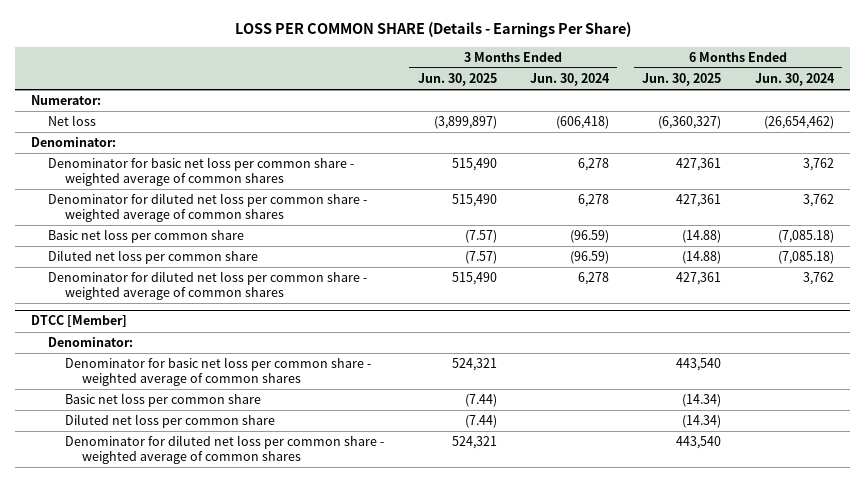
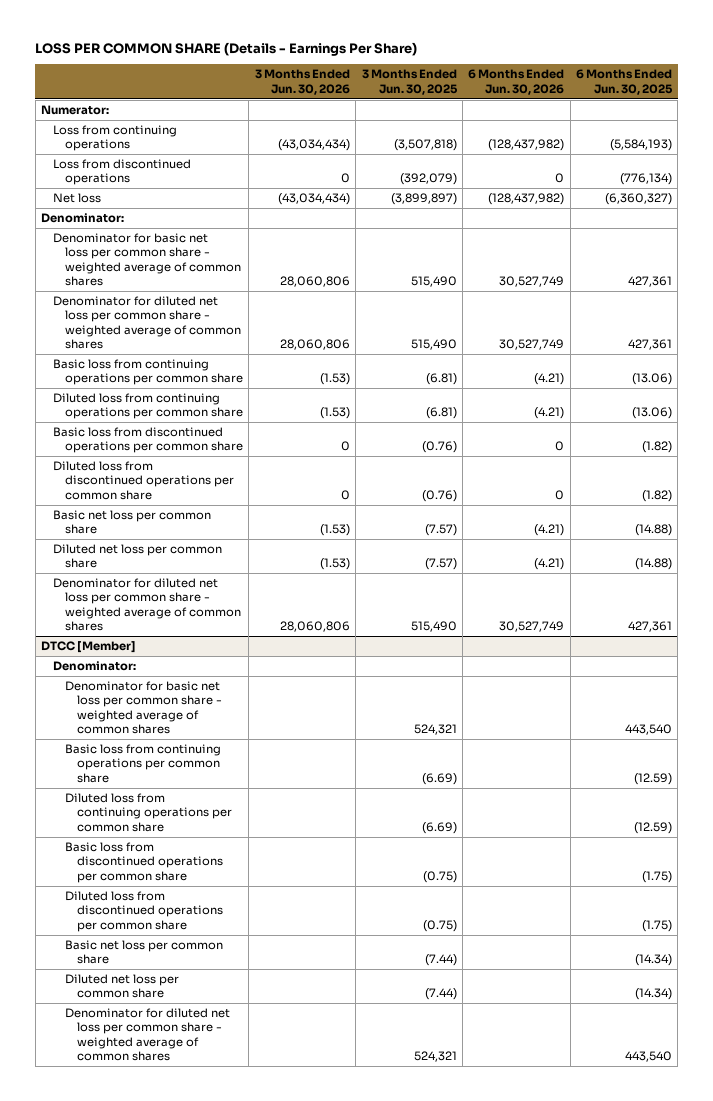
[529,73,610,87] Jun. 30, 2024 -> none
[754,73,835,87] Jun. 30, 2024 -> none
none -> [254,69,350,95] 3 Months Ended Jun. 30, 2026
none -> [468,69,565,95] 6 Months Ended Jun. 30, 2026
none -> [52,125,177,152] Loss from continuing operations
none -> [52,159,191,186] Loss from discontinued operations
none -> [52,359,244,386] Basic loss from continuing operations per common share
none -> [52,393,244,420] Diluted loss from continuing operations per common share
none -> [52,427,244,454] Basic loss from discontinued operations per common share
none -> [52,461,235,500] Diluted loss from discontinued operations per common share
none -> [65,744,222,783] Basic loss from continuing operations per common share
none -> [65,793,233,832] Diluted loss from continuing operations per common share
none -> [65,842,224,883] Basic loss from discontinued operations per common share
none -> [65,891,224,932] Diluted loss from discontinued operations per common share

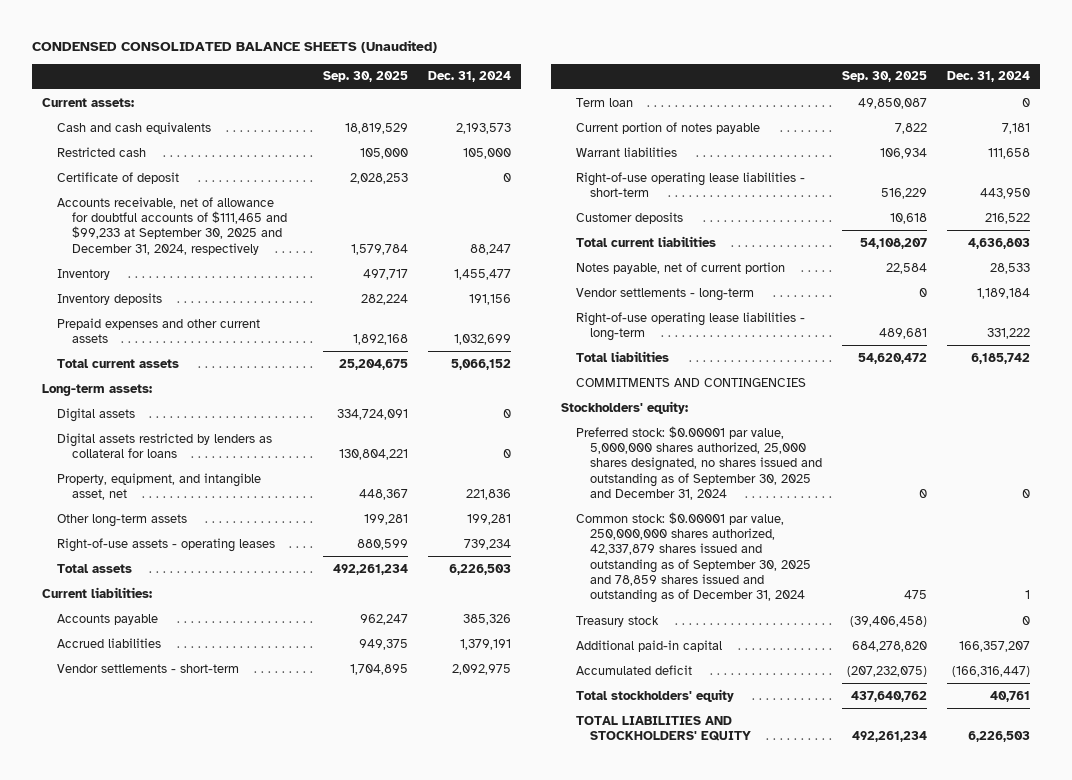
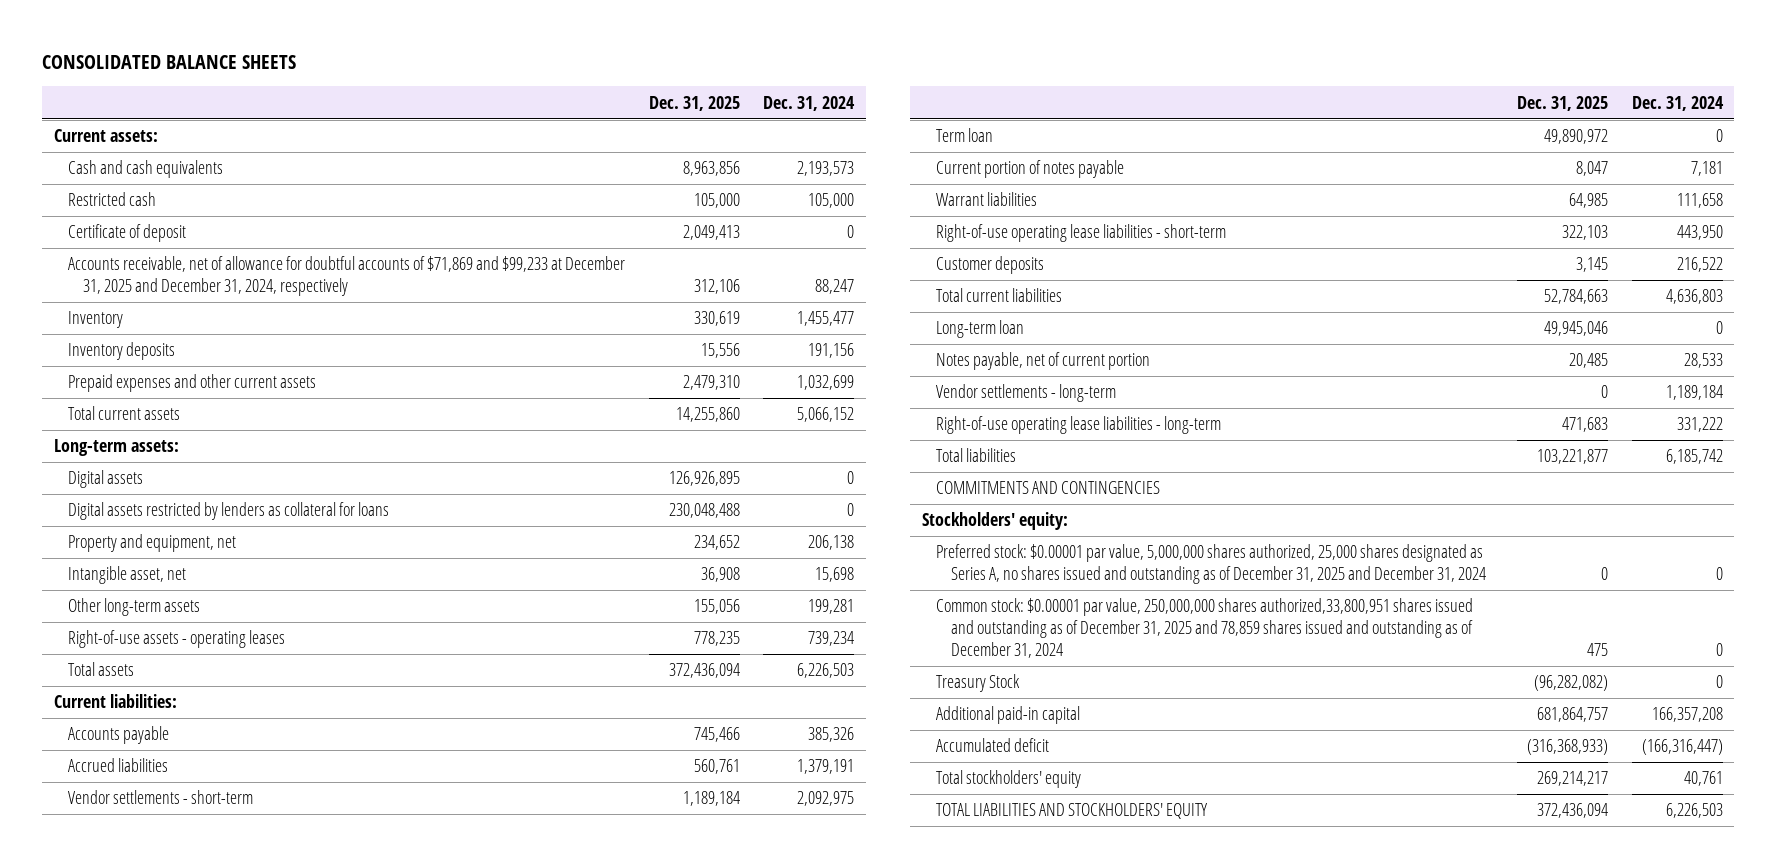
[32,40,438,54] CONDENSED CONSOLIDATED BALANCE SHEETS (Unaudited) -> [41,54,296,69] CONSOLIDATED BALANCE SHEETS
[323,71,409,83] Sep. 30, 2025 -> none
none -> [648,95,740,111] Dec. 31, 2025
[56,196,287,255] Accounts receivable, net of allowance for doubtful accounts of $111,465 and $99,233 at September 30, 2025 and December 31, 2024, respectively -> [68,256,626,297] Accounts receivable, net of allowance for doubtful accounts of $71,869 and $99,233 at December 31, 2025 and December 31, 2024, respectively
[56,472,261,500] Property, equipment, and intangible asset, net -> [68,534,237,553] Property and equipment, net
[465,488,511,500] 221,836 -> [808,535,855,551] 206,138
none -> [68,566,187,585] Intangible asset, net
none -> [936,320,1025,339] Long-term loan
[575,425,823,500] Preferred stock: $0.00001 par value, 5,000,000 shares authorized, 25,000 shares designated, no shares issued and outstanding as of September 30, 2025 and December 31, 2024 -> [936,544,1486,585] Preferred stock: $0.00001 par value, 5,000,000 shares authorized, 25,000 shares designated as Series A, no shares issued and outstanding as of December 31, 2025 and December 31, 2024
[575,511,812,604] Common stock: $0.00001 par value, 250,000,000 shares authorized, 42,337,879 shares issued and outstanding as of September 30, 2025 and 78,859 shares issued and outstanding as of December 31, 2024 -> [936,598,1474,659] Common stock: $0.00001 par value, 250,000,000 shares authorized,33,800,951 shares issued and outstanding as of December 31, 2025 and 78,859 shares issued and outstanding as of December 31, 2024
[1024,590,1030,600] 1 -> [1715,643,1723,657] 0
[575,615,659,627] Treasury stock -> [936,674,1021,693] Treasury Stock
[958,640,1030,652] 166,357,207 -> [1651,707,1723,723] 166,357,208

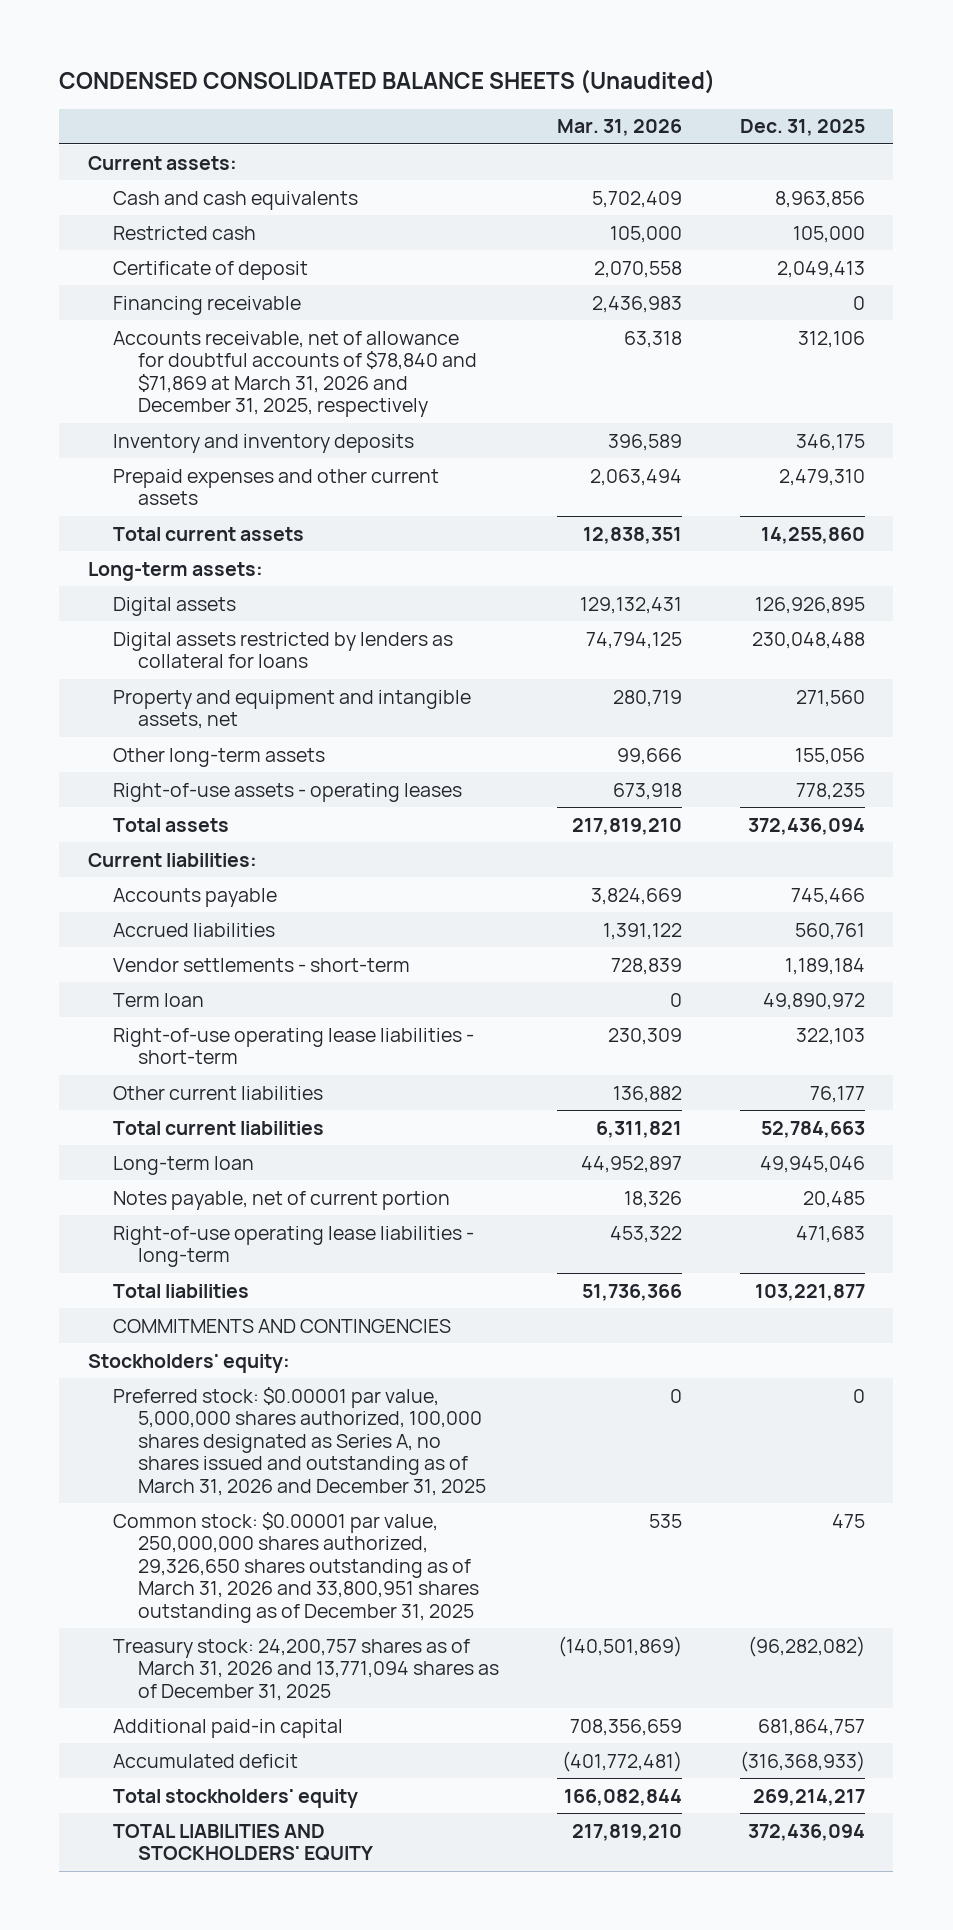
[41,54,296,69] CONSOLIDATED BALANCE SHEETS -> [59,69,716,95] CONDENSED CONSOLIDATED BALANCE SHEETS (Unaudited)
[763,95,856,111] Dec. 31, 2024 -> none
none -> [556,119,682,137] Mar. 31, 2026
[68,342,176,361] Inventory deposits -> none
none -> [113,295,302,315] Financing receivable
[68,256,626,297] Accounts receivable, net of allowance for doubtful accounts of $71,869 and $99,233 at December 31, 2025 and December 31, 2024, respectively -> [113,330,478,418] Accounts receivable, net of allowance for doubtful accounts of $78,840 and $71,869 at March 31, 2026 and December 31, 2025, respectively
[68,311,124,329] Inventory -> [113,433,415,453] Inventory and inventory deposits
[693,311,740,327] 330,619 -> [795,433,865,451] 346,175
[68,566,187,585] Intangible asset, net -> none
[68,534,237,553] Property and equipment, net -> [113,689,472,730] Property and equipment and intangible assets, net
[693,535,740,551] 234,652 -> [795,689,865,707] 271,560
[936,160,1125,179] Current portion of notes payable -> none
[936,192,1038,207] Warrant liabilities -> none
[936,256,1045,275] Customer deposits -> none
none -> [113,1085,324,1100] Other current liabilities
[936,384,1117,403] Vendor settlements - long-term -> none
[936,544,1486,585] Preferred stock: $0.00001 par value, 5,000,000 shares authorized, 25,000 shares designated as Series A, no shares issued and outstanding as of December 31, 2025 and December 31, 2024 -> [113,1386,487,1497] Preferred stock: $0.00001 par value, 5,000,000 shares authorized, 100,000 shares designated as Series A, no shares issued and outstanding as of March 31, 2026 and December 31, 2025
[936,598,1474,659] Common stock: $0.00001 par value, 250,000,000 shares authorized,33,800,951 shares issued and outstanding as of December 31, 2025 and 78,859 shares issued and outstanding as of December 31, 2024 -> [113,1511,480,1624] Common stock: $0.00001 par value, 250,000,000 shares authorized, 29,326,650 shares outstanding as of March 31, 2026 and 33,800,951 shares outstanding as of December 31, 2025
[936,674,1021,693] Treasury Stock -> [113,1638,500,1701] Treasury stock: 24,200,757 shares as of March 31, 2026 and 13,771,094 shares as of December 31, 2025

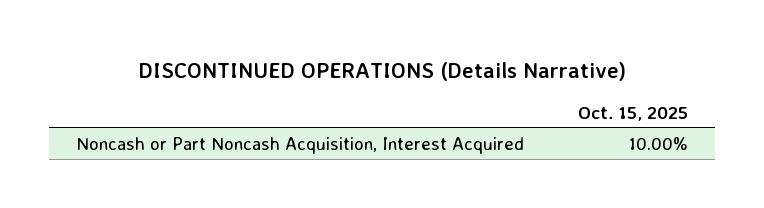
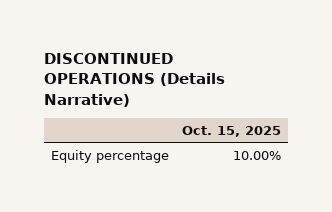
[76,136,525,154] Noncash or Part Noncash Acquisition, Interest Acquired -> [50,150,169,164] Equity percentage

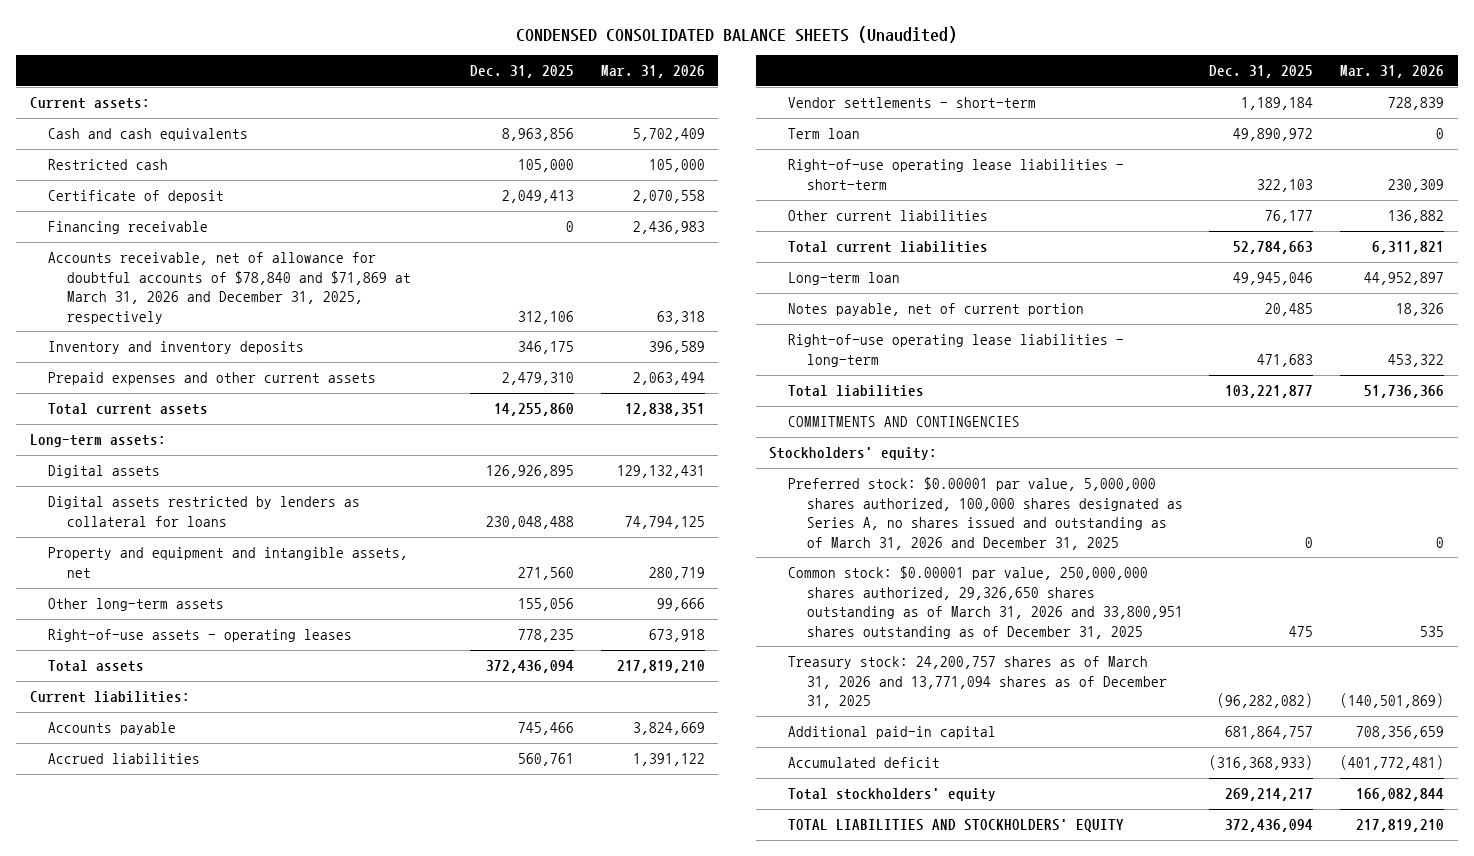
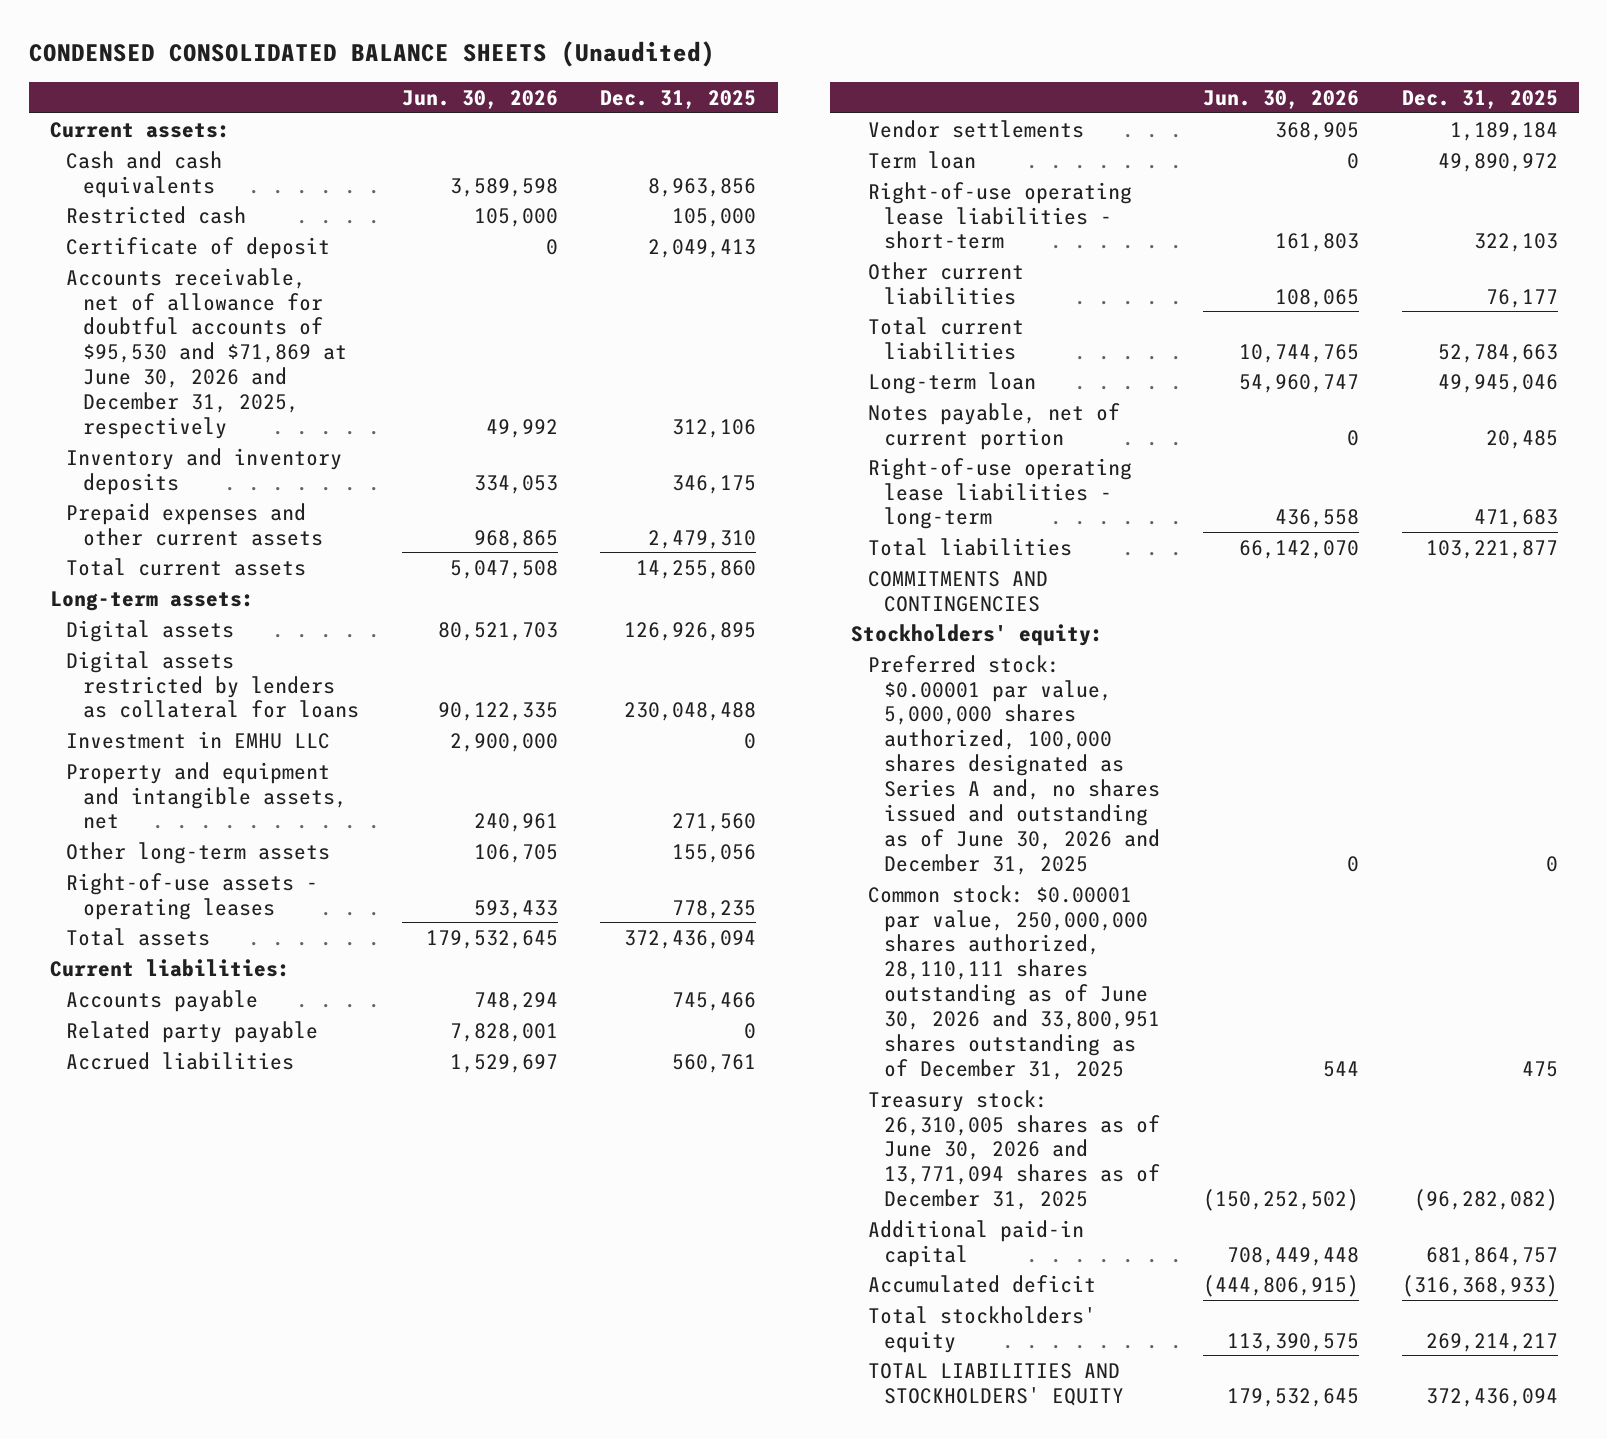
[600,64,705,78] Mar. 31, 2026 -> none
none -> [401,89,558,109] Jun. 30, 2026
[48,221,209,235] Financing receivable -> none
[48,252,412,324] Accounts receivable, net of allowance for doubtful accounts of $78,840 and $71,869 at March 31, 2026 and December 31, 2025, respectively -> [66,267,348,439] Accounts receivable, net of allowance for doubtful accounts of $95,530 and $71,869 at June 30, 2026 and December 31, 2025, respectively
none -> [66,730,331,749] Investment in EMHU LLC
none -> [66,1020,319,1043] Related party payable
[787,97,1036,109] Vendor settlements - short-term -> [867,119,1084,138] Vendor settlements
[787,477,1183,550] Preferred stock: $0.00001 par value, 5,000,000 shares authorized, 100,000 shares designated as Series A, no shares issued and outstanding as of March 31, 2026 and December 31, 2025 -> [867,654,1161,875] Preferred stock: $0.00001 par value, 5,000,000 shares authorized, 100,000 shares designated as Series A and, no shares issued and outstanding as of June 30, 2026 and December 31, 2025
[787,566,1183,639] Common stock: $0.00001 par value, 250,000,000 shares authorized, 29,326,650 shares outstanding as of March 31, 2026 and 33,800,951 shares outstanding as of December 31, 2025 -> [867,884,1161,1080] Common stock: $0.00001 par value, 250,000,000 shares authorized, 28,110,111 shares outstanding as of June 30, 2026 and 33,800,951 shares outstanding as of December 31, 2025
[787,656,1167,709] Treasury stock: 24,200,757 shares as of March 31, 2026 and 13,771,094 shares as of December 31, 2025 -> [867,1089,1161,1211] Treasury stock: 26,310,005 shares as of June 30, 2026 and 13,771,094 shares as of December 31, 2025

